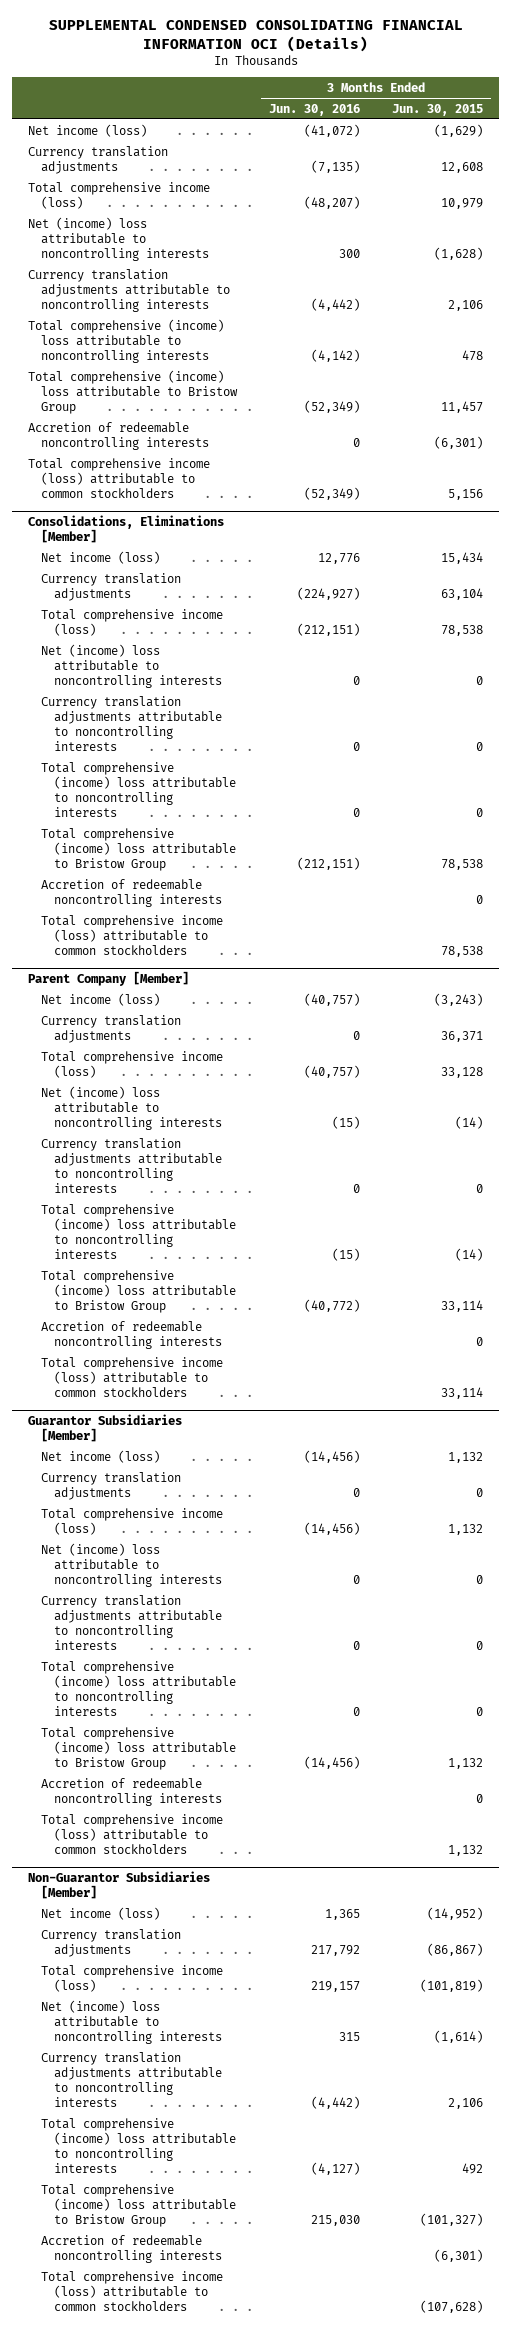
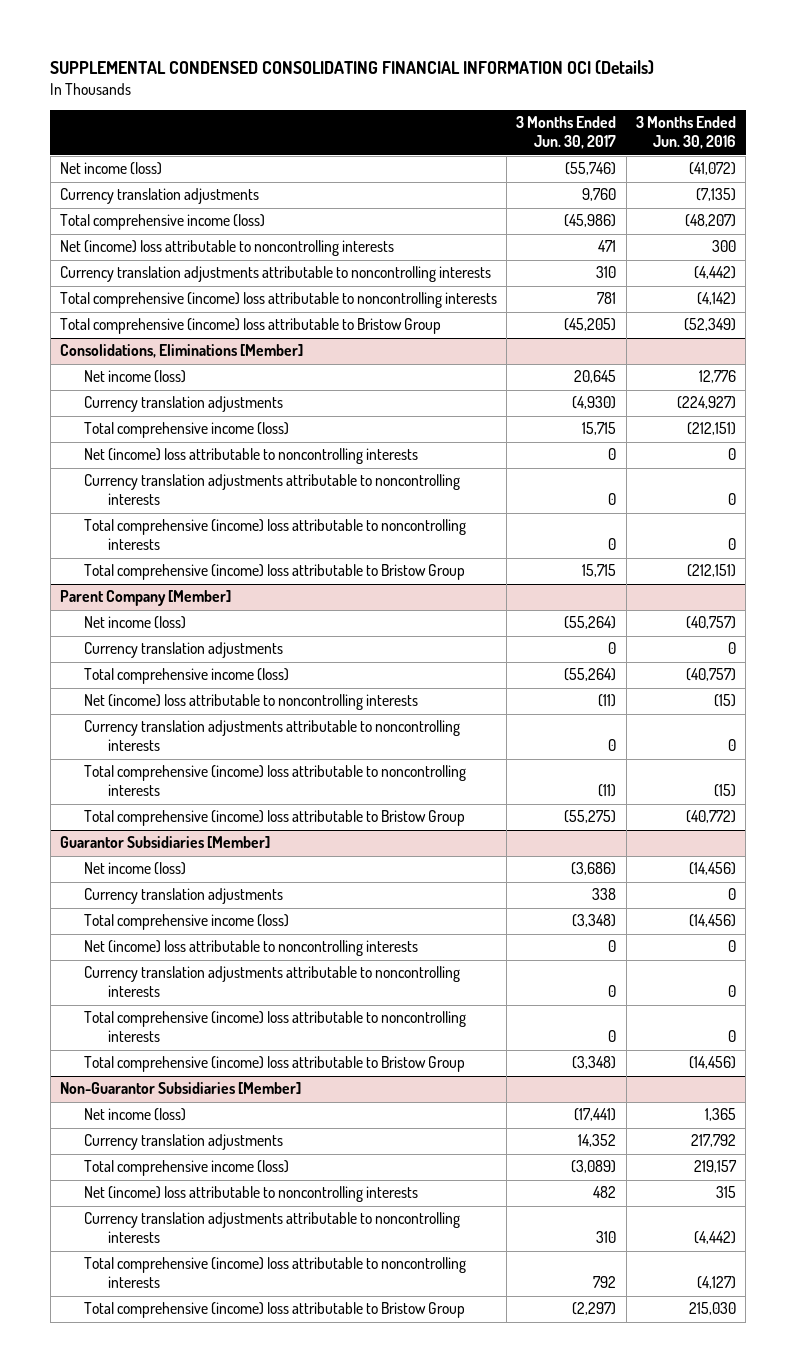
[392,103,484,116] Jun. 30, 2015 -> none
none -> [516,116,617,150] 3 Months Ended Jun. 30, 2017
[27,421,209,450] Accretion of redeemable noncontrolling interests -> none
[27,457,210,498] Total comprehensive income (loss) attributable to common stockholders -> none
[40,878,222,907] Accretion of redeemable noncontrolling interests -> none
[40,914,223,955] Total comprehensive income (loss) attributable to common stockholders -> none
[40,1320,222,1349] Accretion of redeemable noncontrolling interests -> none
[40,1356,223,1397] Total comprehensive income (loss) attributable to common stockholders -> none
[40,1777,222,1806] Accretion of redeemable noncontrolling interests -> none
[40,1813,223,1854] Total comprehensive income (loss) attributable to common stockholders -> none
[40,2234,222,2263] Accretion of redeemable noncontrolling interests -> none
[40,2270,223,2311] Total comprehensive income (loss) attributable to common stockholders -> none

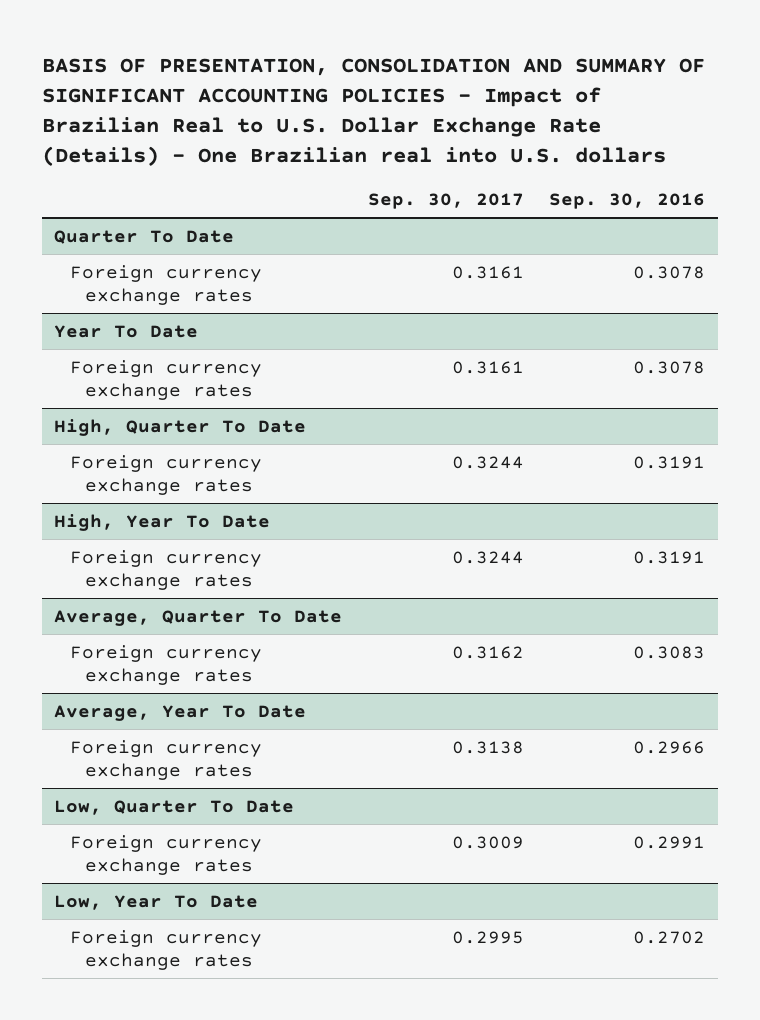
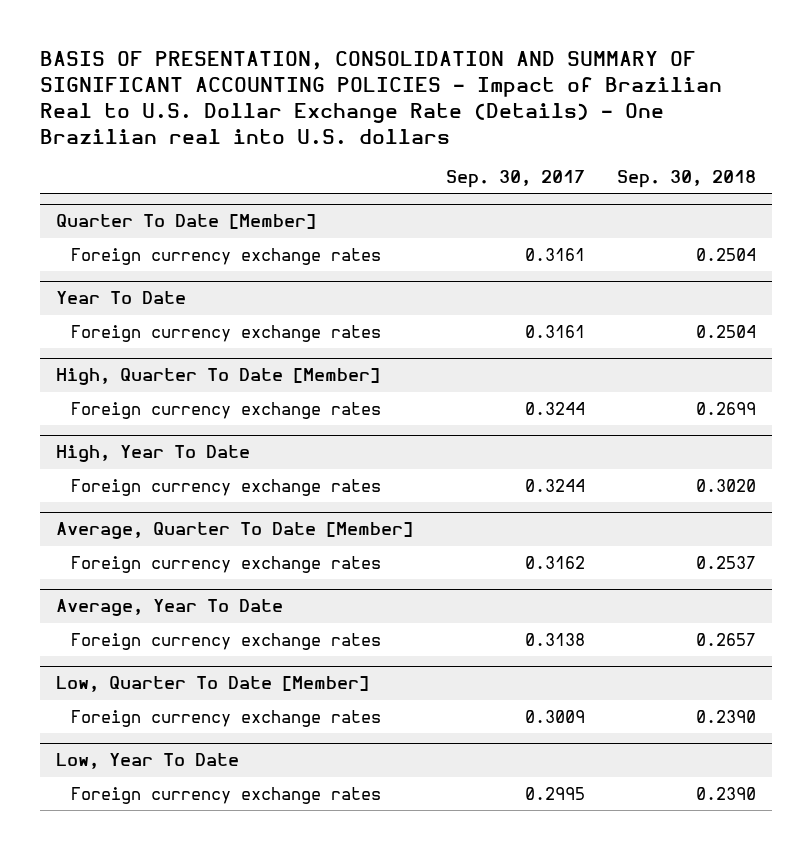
[549,193,706,210] Sep. 30, 2016 -> none
none -> [617,170,757,189] Sep. 30, 2018
[54,229,235,244] Quarter To Date -> [55,214,316,230] Quarter To Date [Member]
[54,418,307,436] High, Quarter To Date -> [55,368,380,386] High, Quarter To Date [Member]
[54,609,343,626] Average, Quarter To Date -> [55,522,413,540] Average, Quarter To Date [Member]
[54,799,295,815] Low, Quarter To Date -> [55,676,369,693] Low, Quarter To Date [Member]

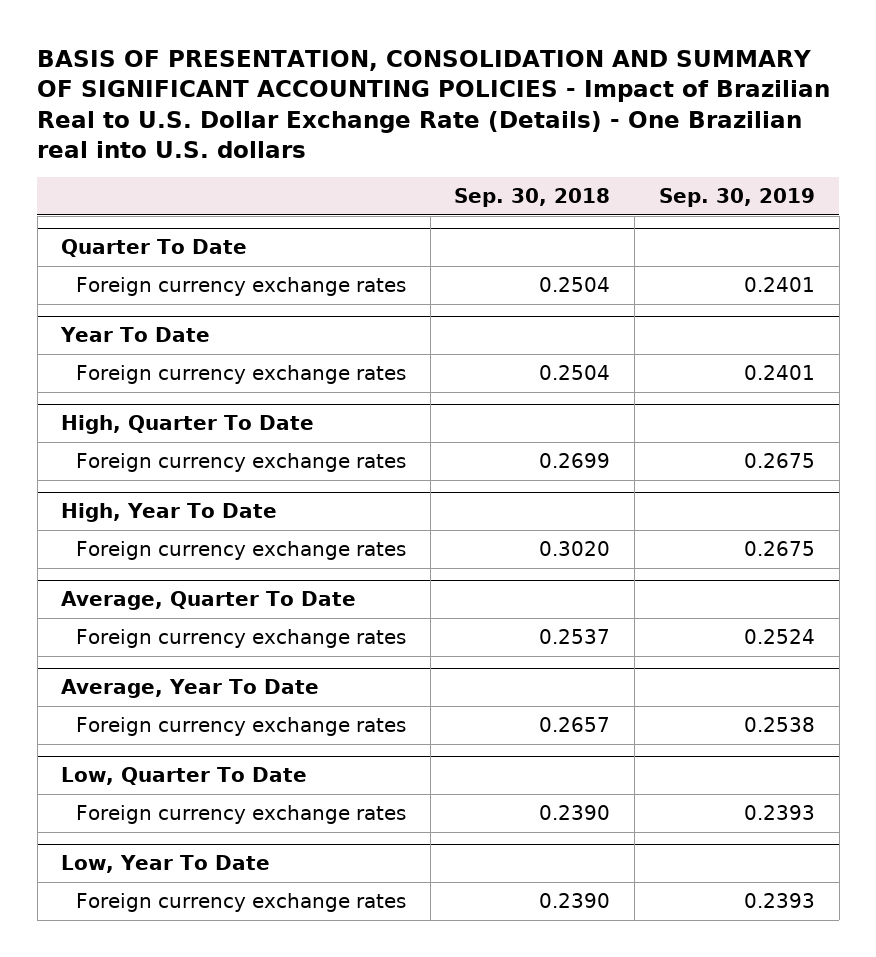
[445,170,585,189] Sep. 30, 2017 -> none
none -> [659,188,816,208] Sep. 30, 2019
[55,214,316,230] Quarter To Date [Member] -> [61,239,248,258] Quarter To Date
[55,368,380,386] High, Quarter To Date [Member] -> [61,415,315,435] High, Quarter To Date
[55,522,413,540] Average, Quarter To Date [Member] -> [61,591,357,611] Average, Quarter To Date
[55,676,369,693] Low, Quarter To Date [Member] -> [61,767,308,786] Low, Quarter To Date

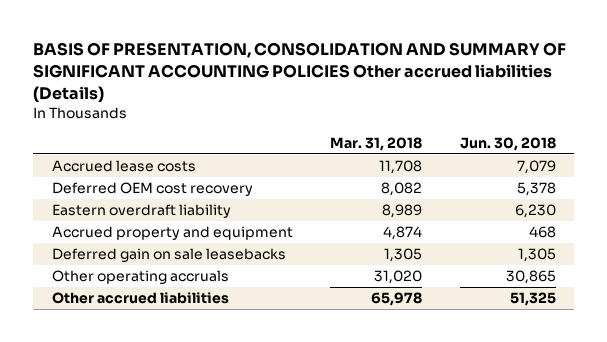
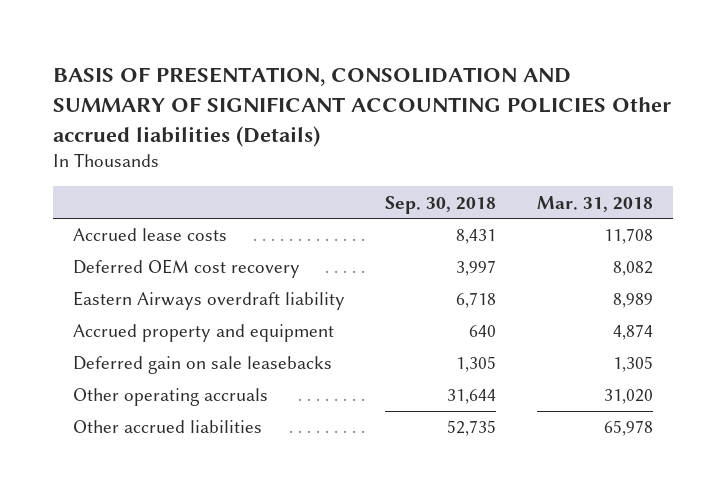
[459,137,556,152] Jun. 30, 2018 -> none
none -> [385,195,497,214] Sep. 30, 2018
[51,204,231,219] Eastern overdraft liability -> [72,291,345,311] Eastern Airways overdraft liability

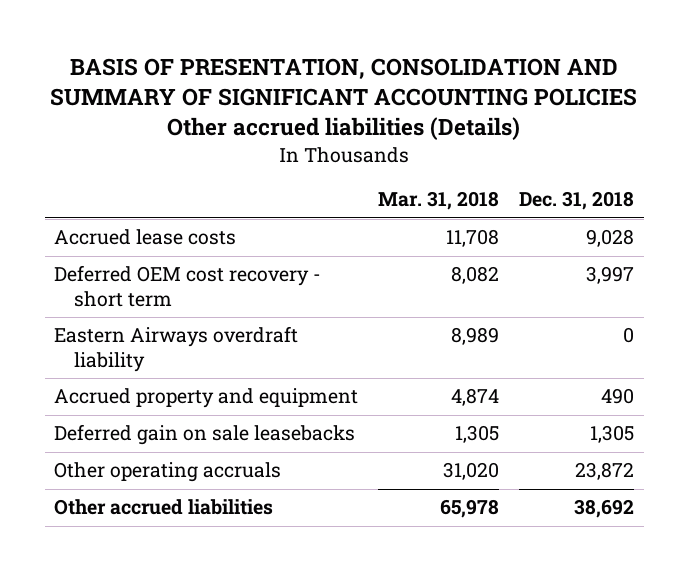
[385,195,497,214] Sep. 30, 2018 -> none
none -> [519,191,635,211] Dec. 31, 2018
[72,259,300,279] Deferred OEM cost recovery -> [54,265,322,307] Deferred OEM cost recovery - short term

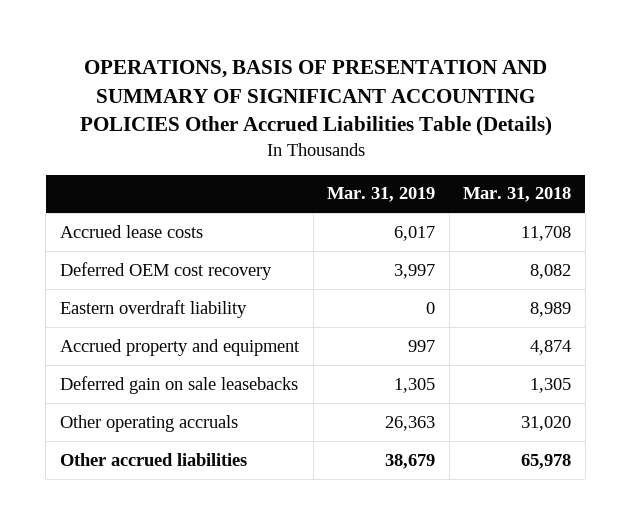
[50,57,638,141] BASIS OF PRESENTATION, CONSOLIDATION AND SUMMARY OF SIGNIFICANT ACCOUNTING POLICIES Other accrued liabilities (Details) -> [79,60,552,137] OPERATIONS, BASIS OF PRESENTATION AND SUMMARY OF SIGNIFICANT ACCOUNTING POLICIES Other Accrued Liabilities Table (Details)
[519,191,635,211] Dec. 31, 2018 -> none
none -> [327,187,436,203] Mar. 31, 2019
[54,265,322,307] Deferred OEM cost recovery - short term -> [59,261,272,280] Deferred OEM cost recovery
[54,326,299,372] Eastern Airways overdraft liability -> [59,299,247,318] Eastern overdraft liability

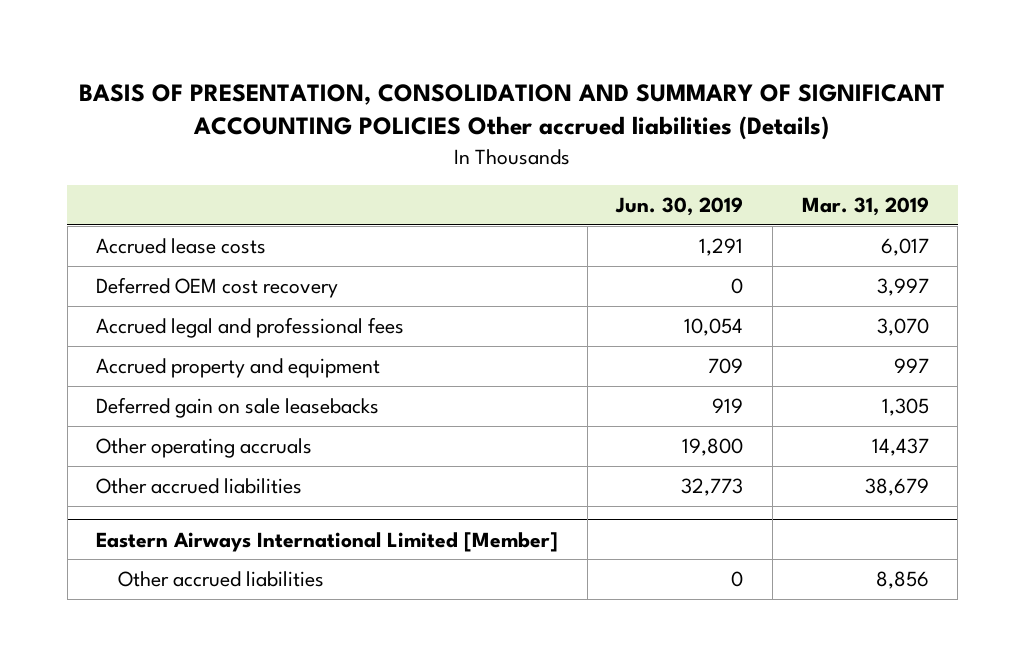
[79,60,552,137] OPERATIONS, BASIS OF PRESENTATION AND SUMMARY OF SIGNIFICANT ACCOUNTING POLICIES Other Accrued Liabilities Table (Details) -> [79,83,946,141] BASIS OF PRESENTATION, CONSOLIDATION AND SUMMARY OF SIGNIFICANT ACCOUNTING POLICIES Other accrued liabilities (Details)
[463,187,572,203] Mar. 31, 2018 -> none
none -> [615,197,744,217] Jun. 30, 2019
[59,299,247,318] Eastern overdraft liability -> none
none -> [96,316,405,338] Accrued legal and professional fees
[385,415,436,431] 26,363 -> [871,437,929,456] 14,437
none -> [96,531,559,552] Eastern Airways International Limited [Member]
none -> [117,570,324,587] Other accrued liabilities

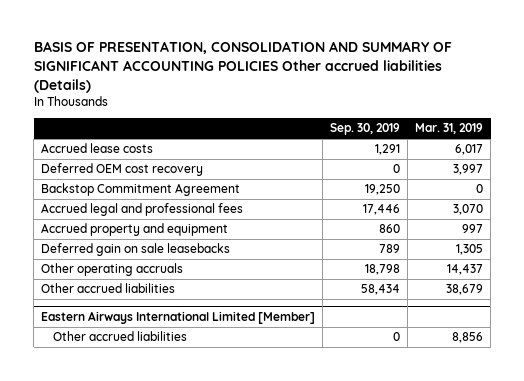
[615,197,744,217] Jun. 30, 2019 -> none
none -> [330,123,401,136] Sep. 30, 2019
none -> [41,183,241,197] Backstop Commitment Agreement

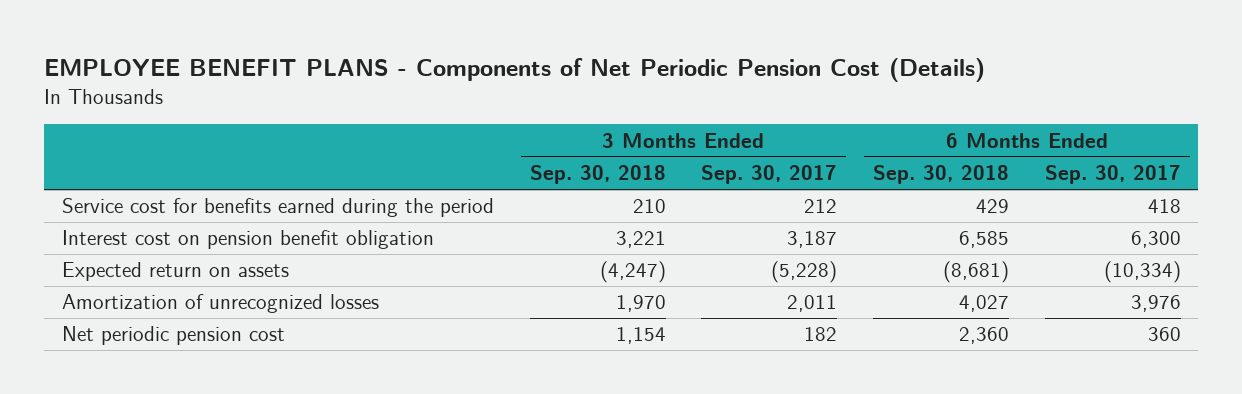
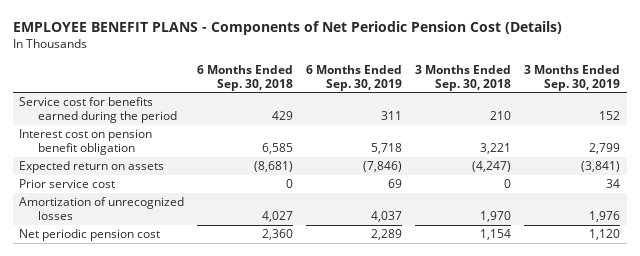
[701,165,838,185] Sep. 30, 2017 -> none
[1044,165,1181,185] Sep. 30, 2017 -> none
none -> [306,64,403,91] 6 Months Ended Sep. 30, 2019
none -> [524,64,621,91] 3 Months Ended Sep. 30, 2019
none -> [19,179,116,189] Prior service cost

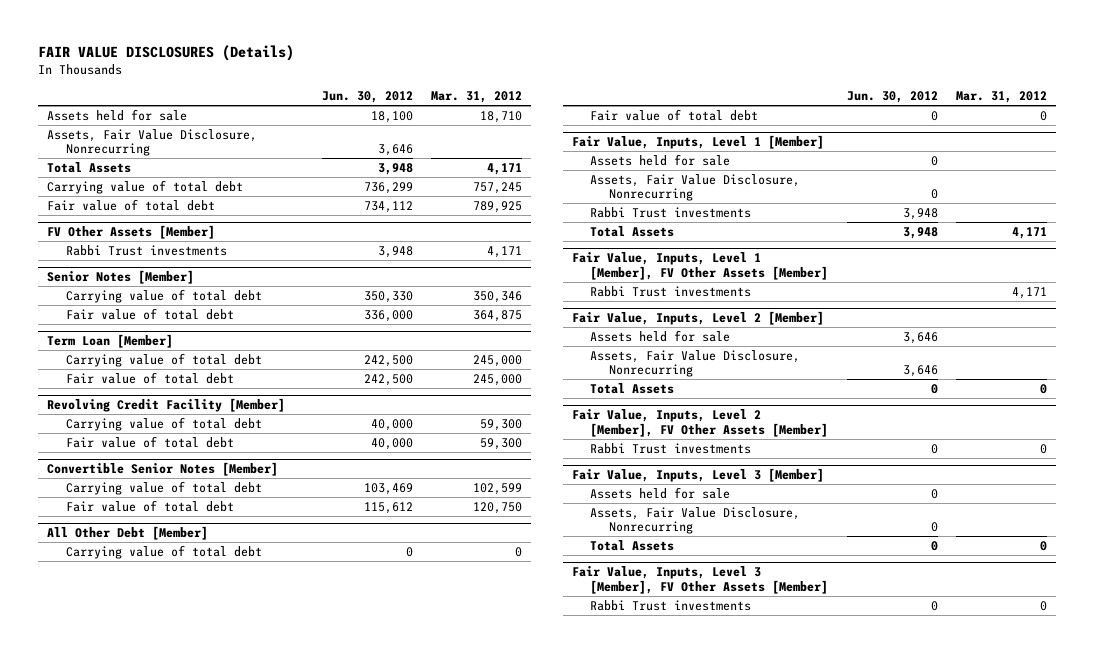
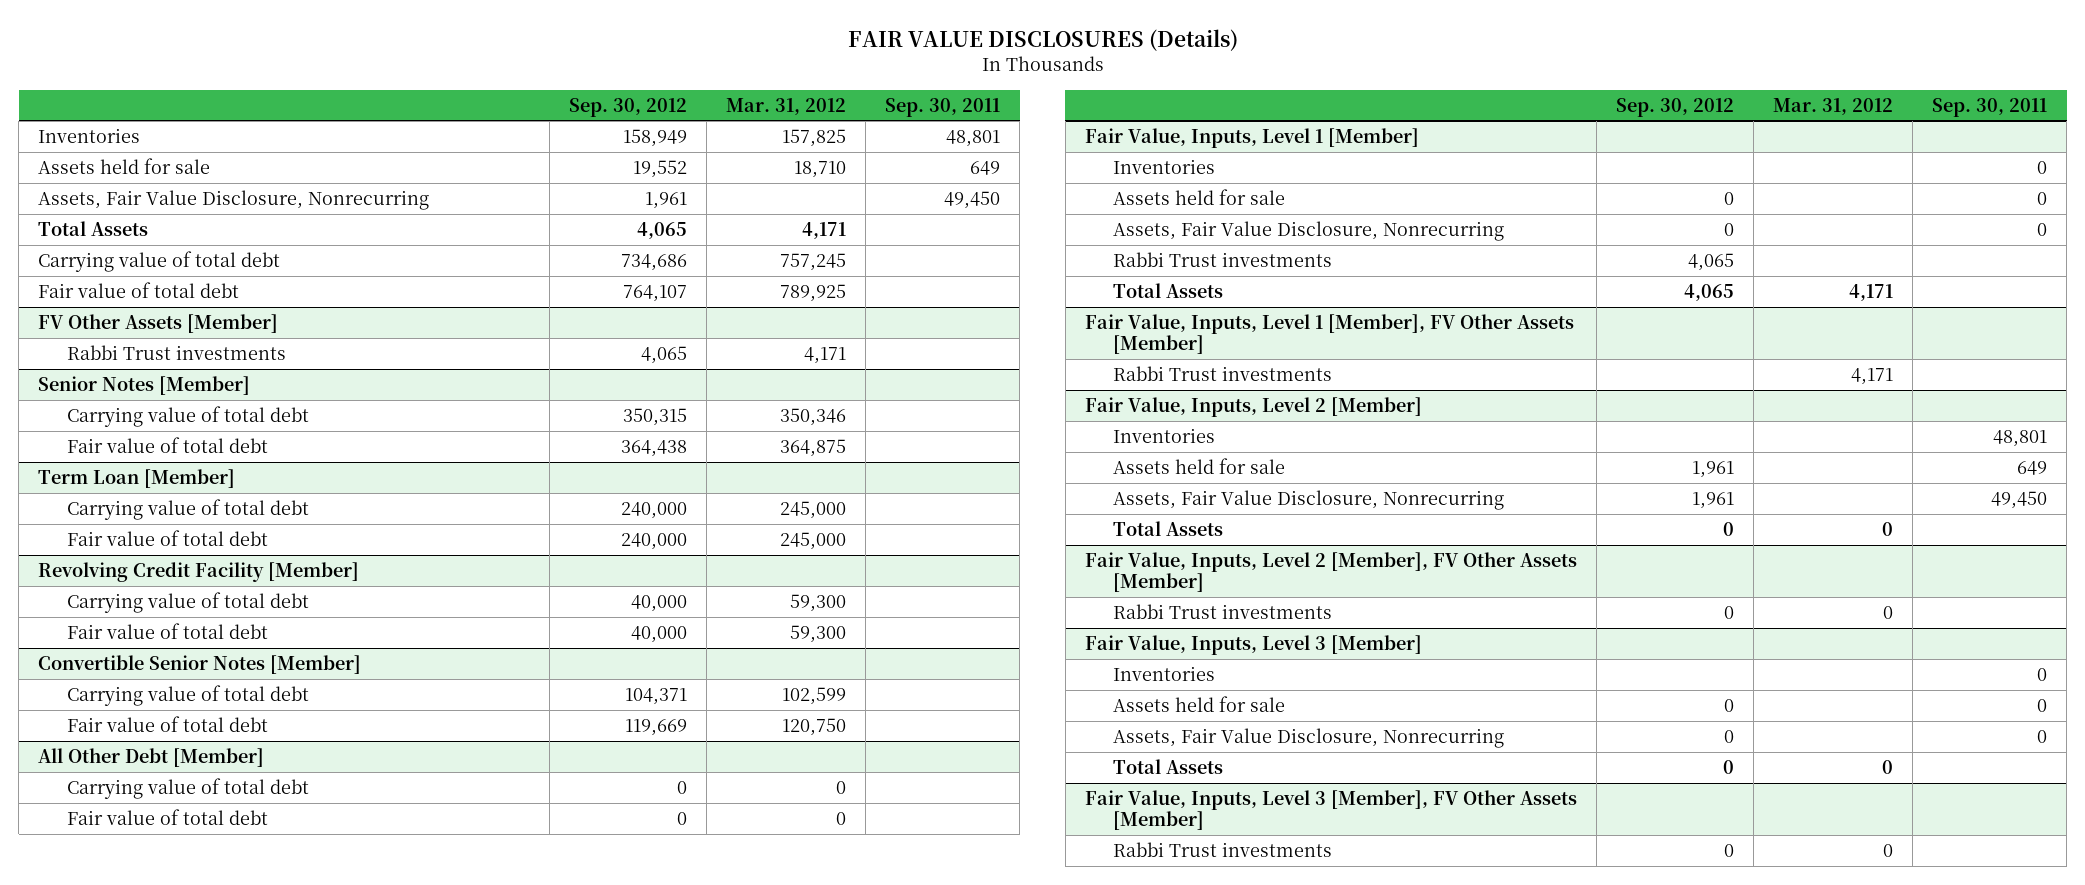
[321,91,413,104] Jun. 30, 2012 -> none
none -> [569,97,688,117] Sep. 30, 2012
none -> [885,97,1001,117] Sep. 30, 2011
none -> [38,127,141,143] Inventories
none -> [1113,158,1216,174] Inventories
none -> [1113,427,1216,443] Inventories
none -> [1113,665,1216,681] Inventories

